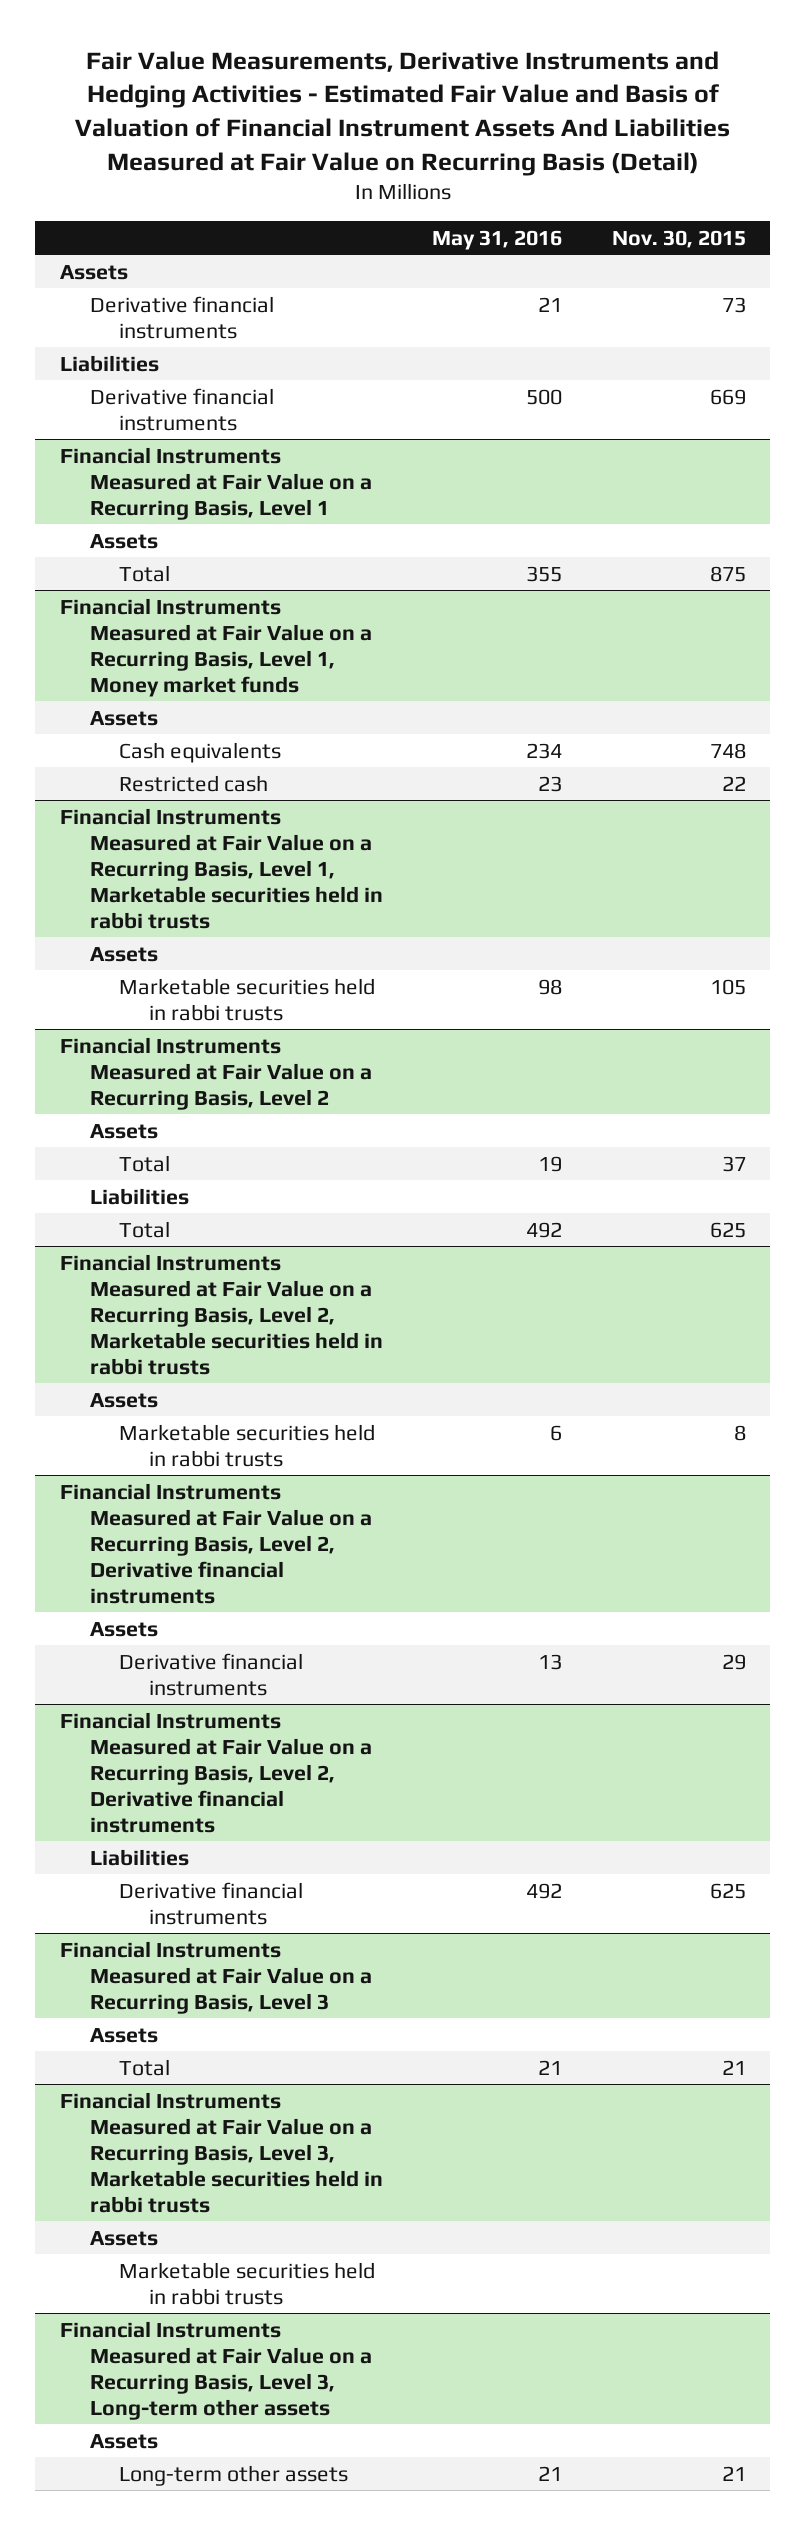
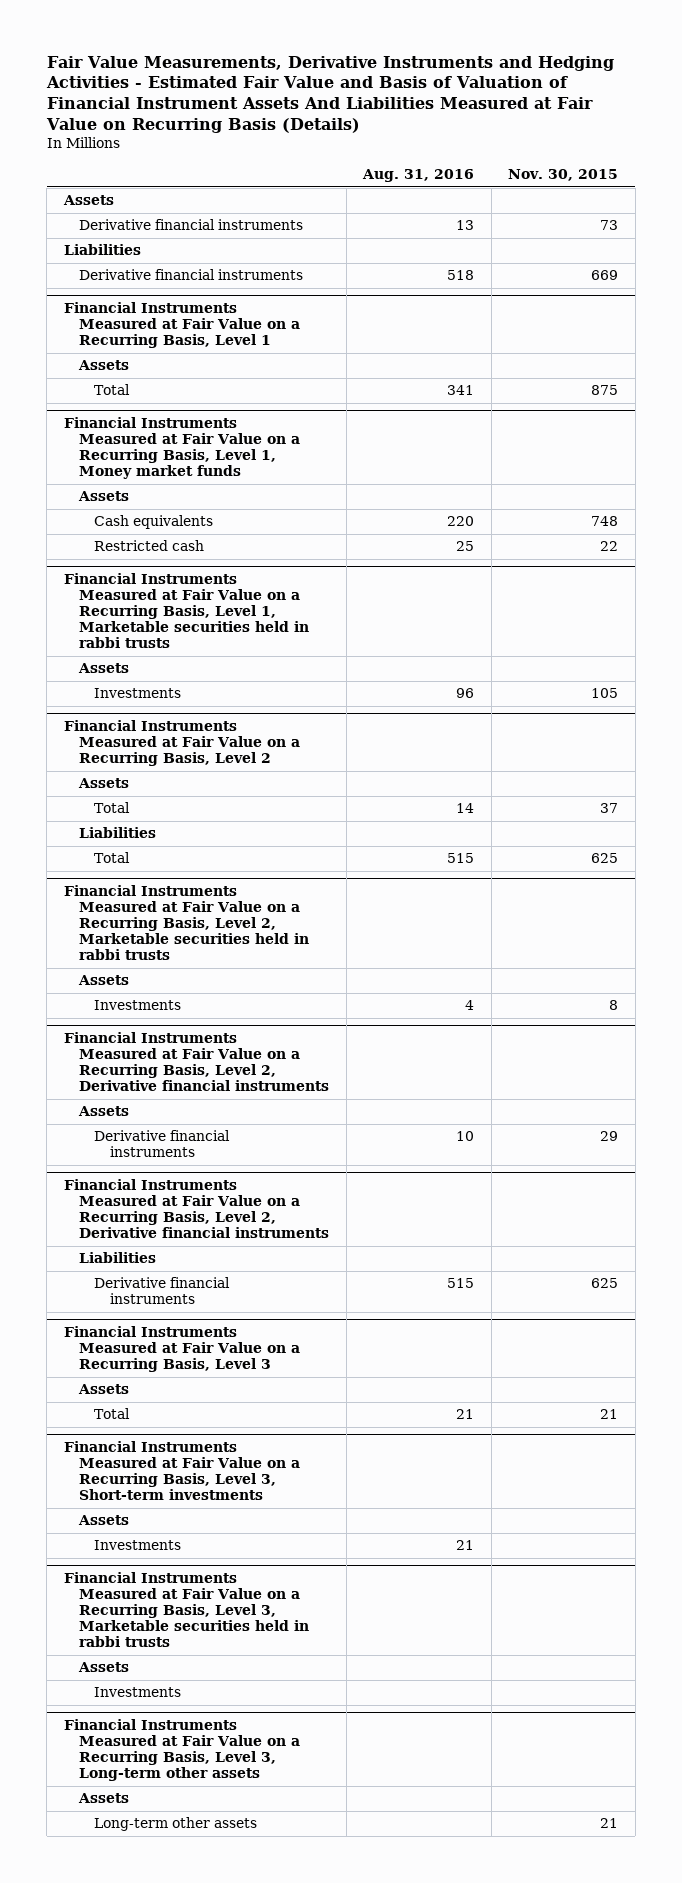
[74,50,730,177] Fair Value Measurements, Derivative Instruments and Hedging Activities - Estimated Fair Value and Basis of Valuation of Financial Instrument Assets And Liabilities Measured at Fair Value on Recurring Basis (Detail) -> [45,55,614,134] Fair Value Measurements, Derivative Instruments and Hedging Activities - Estimated Fair Value and Basis of Valuation of Financial Instrument Assets And Liabilities Measured at Fair Value on Recurring Basis (Details)
[432,229,563,250] May 31, 2016 -> none
none -> [362,169,475,183] Aug. 31, 2016
[119,977,376,1021] Marketable securities held in rabbi trusts -> [94,688,182,699] Investments
[119,1423,376,1467] Marketable securities held in rabbi trusts -> [94,1000,182,1011] Investments
none -> [63,1441,301,1501] Financial Instruments Measured at Fair Value on a Recurring Basis, Level 3, Short-term investments
none -> [78,1515,130,1526] Assets
none -> [94,1540,182,1551] Investments
[119,2261,376,2305] Marketable securities held in rabbi trusts -> [94,1687,182,1698] Investments

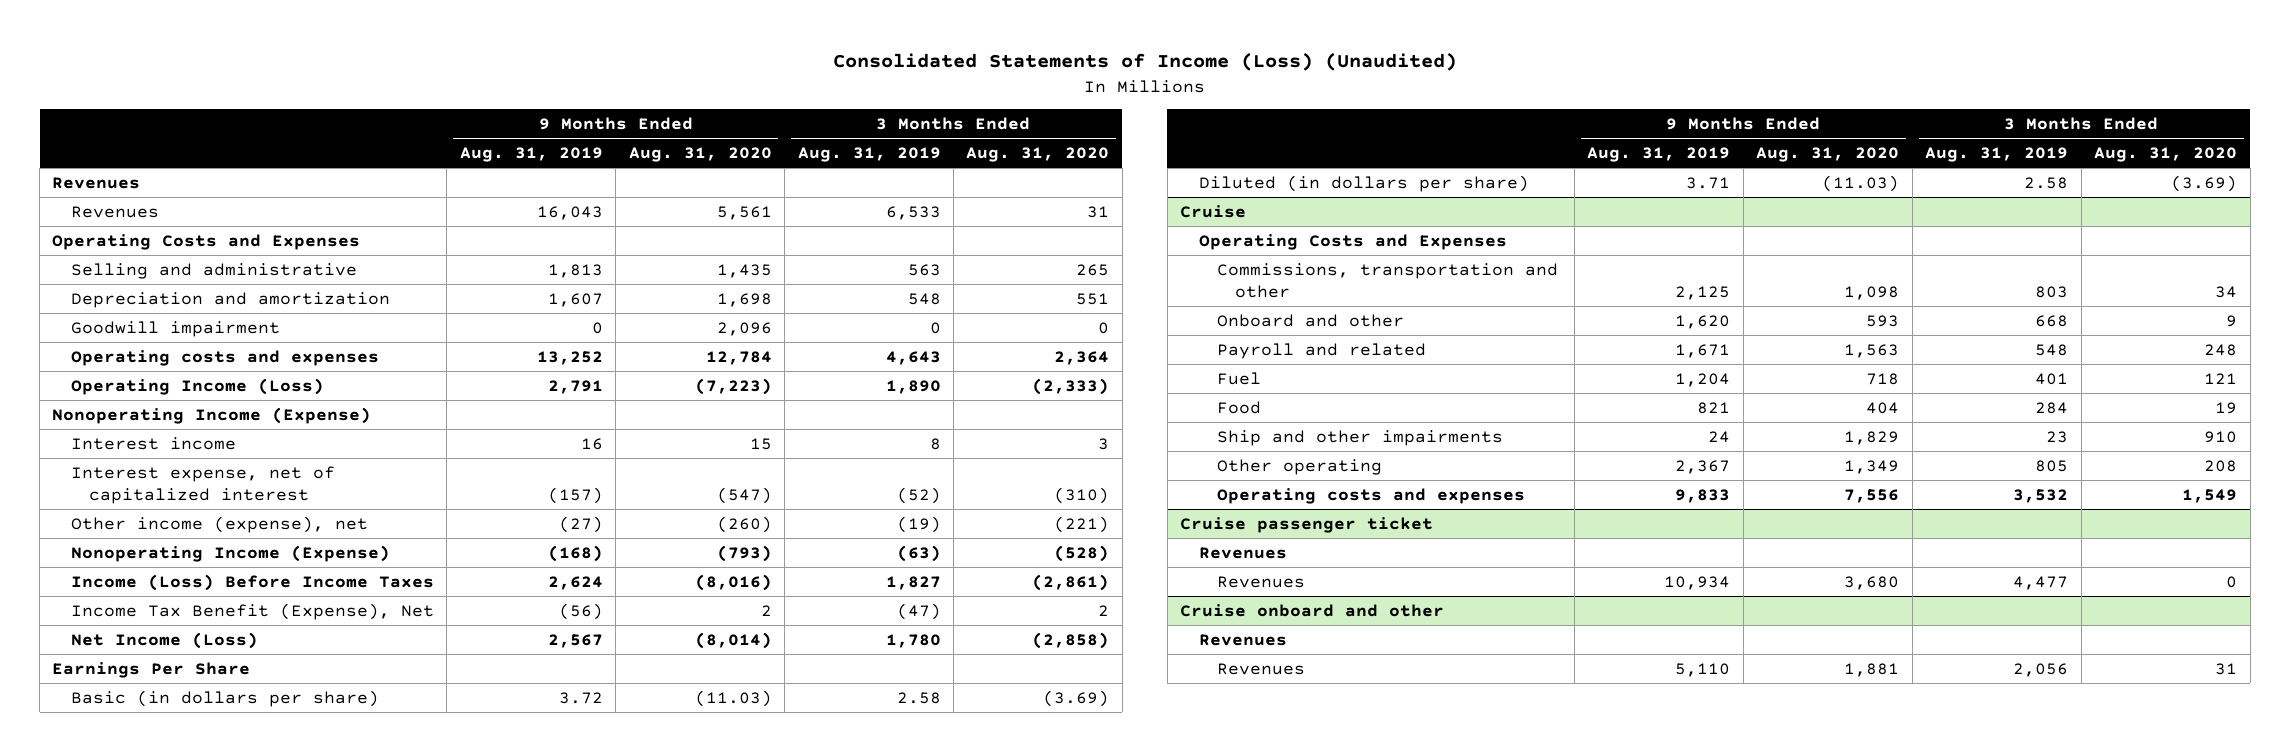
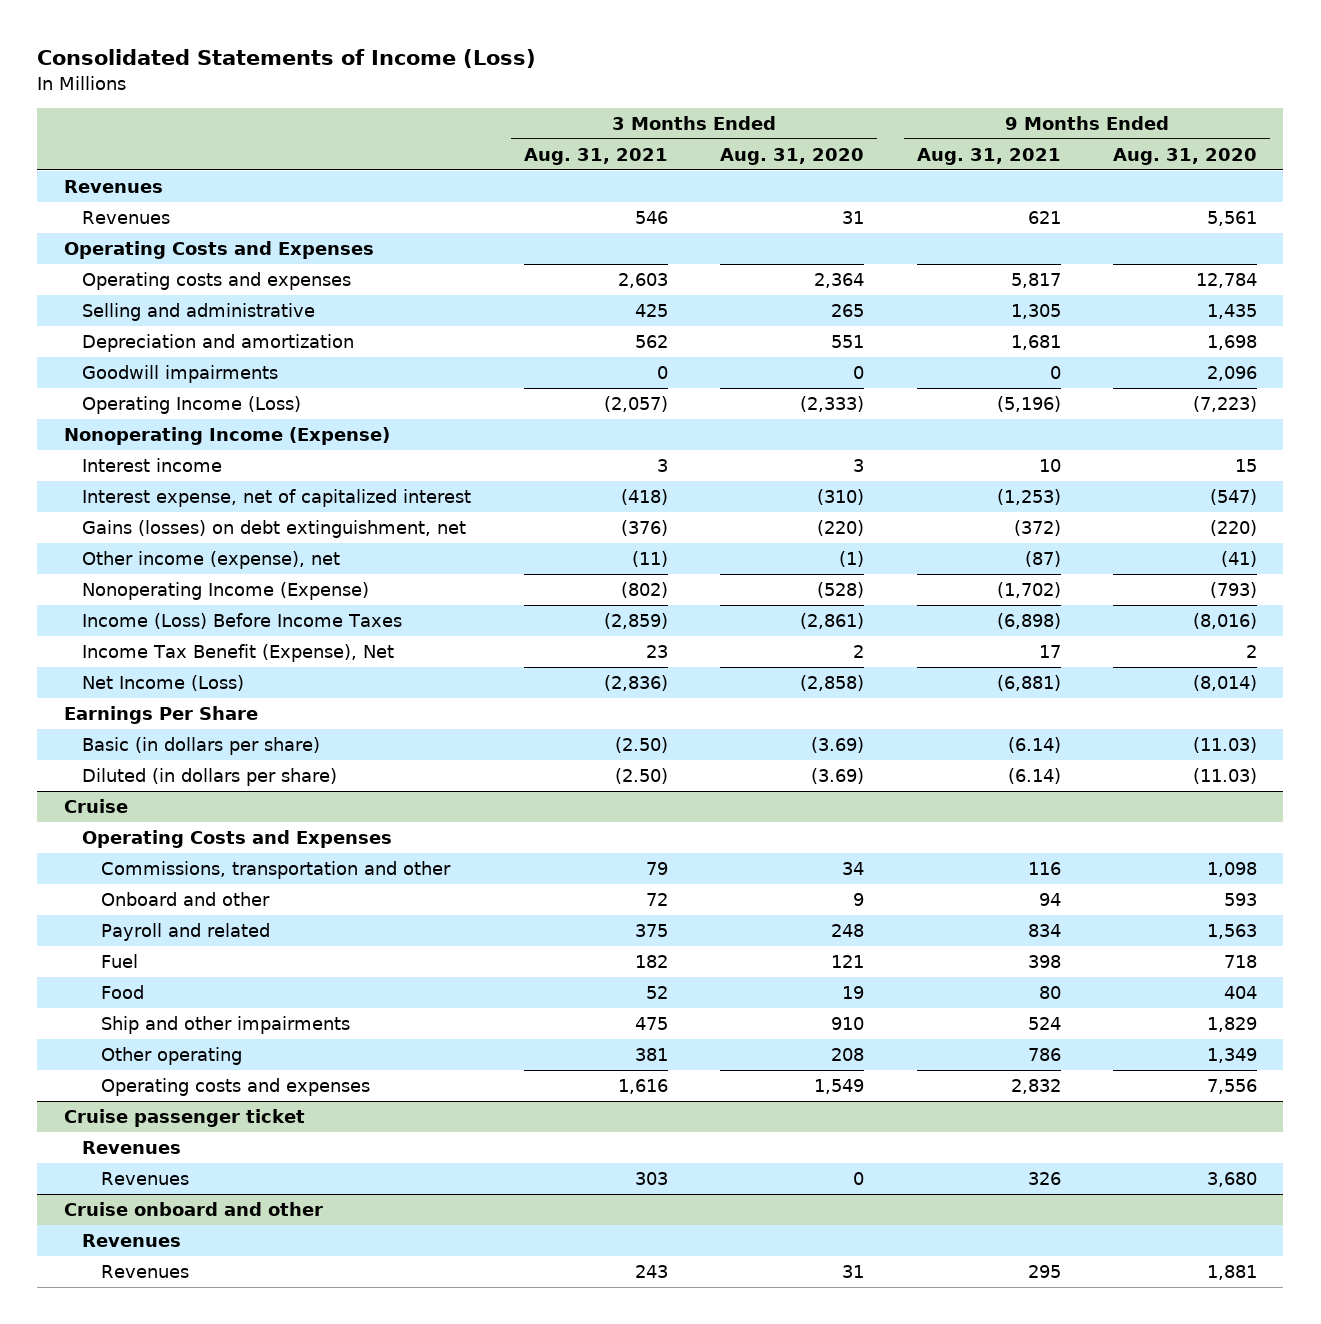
[832,53,1457,72] Consolidated Statements of Income (Loss) (Unaudited) -> [37,49,537,69] Consolidated Statements of Income (Loss)
[459,146,603,162] Aug. 31, 2019 -> none
[797,146,941,162] Aug. 31, 2019 -> none
none -> [523,147,668,165] Aug. 31, 2021
none -> [916,147,1061,165] Aug. 31, 2021
[70,349,379,366] Operating costs and expenses -> [82,272,352,291] Operating costs and expenses
[70,320,280,337] Goodwill impairment -> [82,365,279,384] Goodwill impairments
none -> [82,520,467,539] Gains (losses) on debt extinguishment, net
[716,515,772,533] (260) -> [1221,551,1258,568] (41)
[1054,515,1110,533] (221) -> [839,551,865,568] (1)

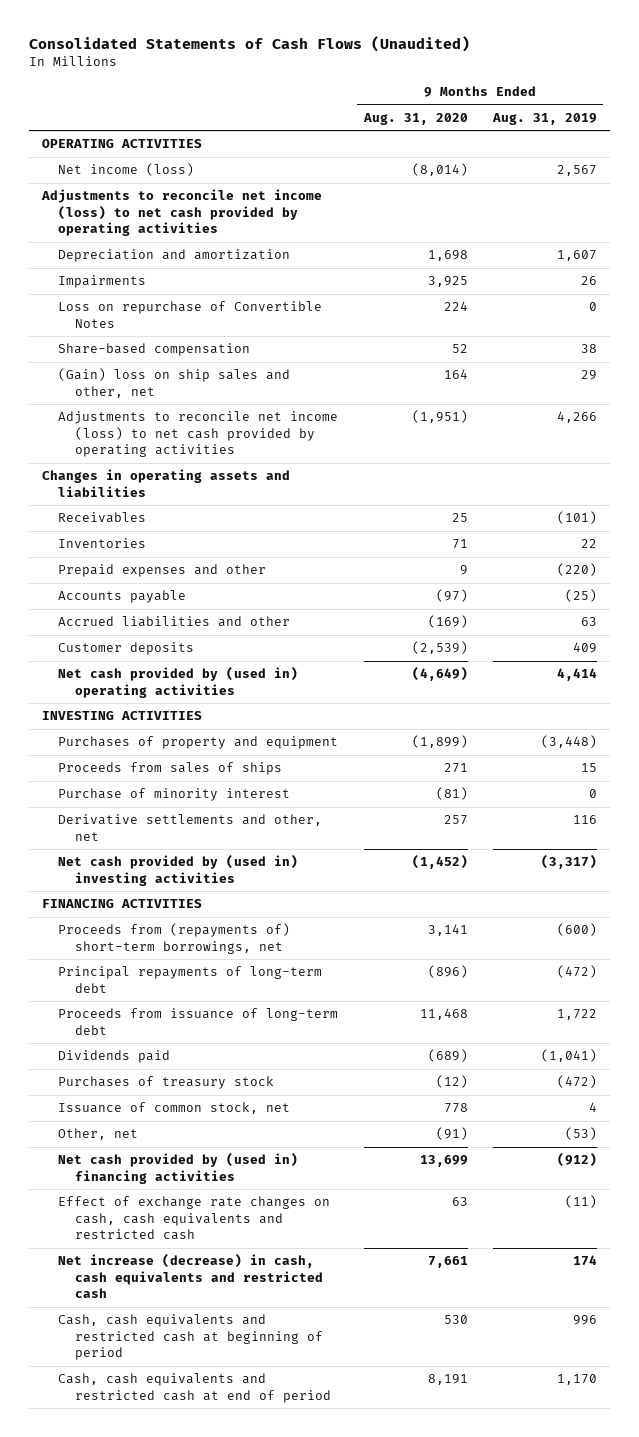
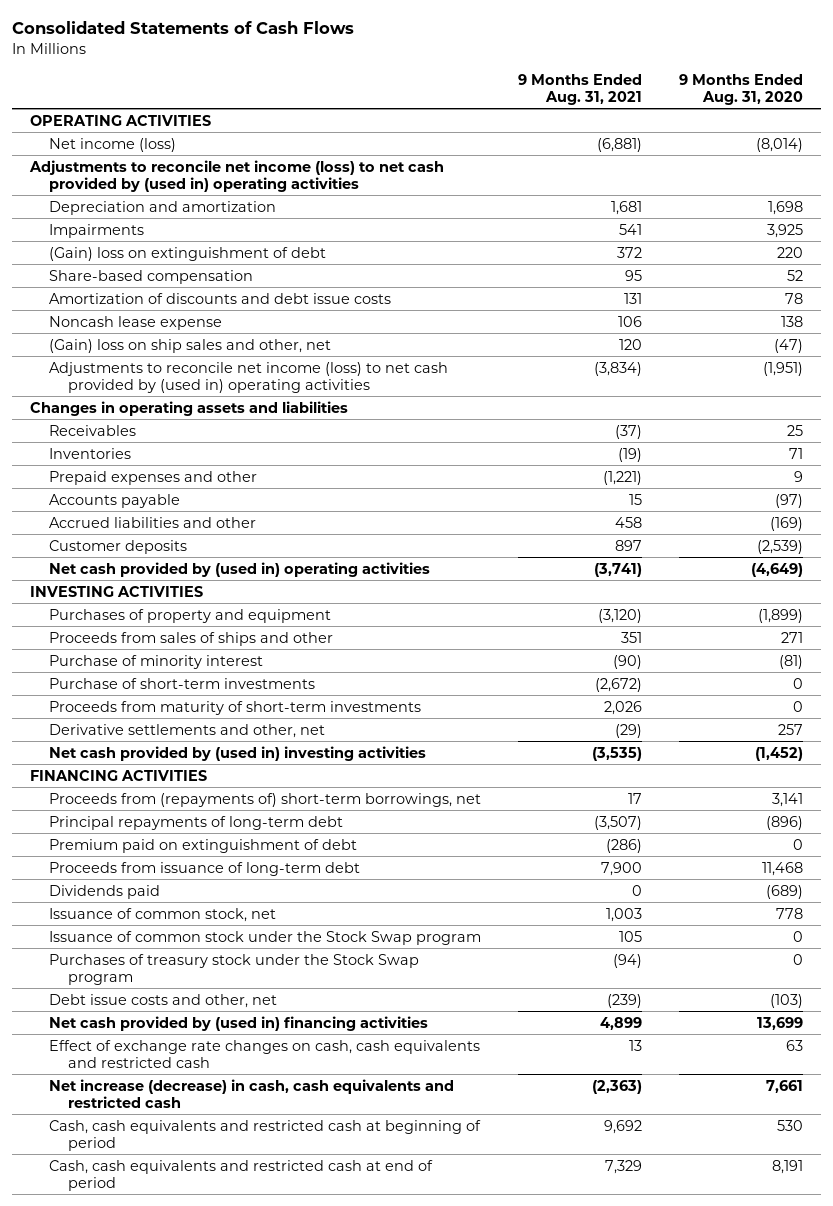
[29,35,471,52] Consolidated Statements of Cash Flows (Unaudited) -> [11,21,354,35] Consolidated Statements of Cash Flows
[491,112,597,125] Aug. 31, 2019 -> none
none -> [518,73,643,105] 9 Months Ended Aug. 31, 2021
[40,189,322,237] Adjustments to reconcile net income (loss) to net cash provided by operating activities -> [29,159,445,192] Adjustments to reconcile net income (loss) to net cash provided by (used in) operating activities
[58,301,323,328] Loss on repurchase of Convertible Notes -> [49,246,327,261] (Gain) loss on extinguishment of debt
[443,301,468,312] 224 -> [776,246,803,258] 220
none -> [49,292,392,304] Amortization of discounts and debt issue costs
none -> [49,315,223,330] Noncash lease expense
[443,369,468,380] 164 -> [773,338,803,353] (47)
[58,411,339,458] Adjustments to reconcile net income (loss) to net cash provided by operating activities -> [49,361,449,393] Adjustments to reconcile net income (loss) to net cash provided by (used in) operating activities
[58,762,283,776] Proceeds from sales of ships -> [49,631,334,646] Proceeds from sales of ships and other
none -> [49,677,316,689] Purchase of short-term investments
none -> [49,700,422,715] Proceeds from maturity of short-term investments
none -> [49,838,358,853] Premium paid on extinguishment of debt
[58,1076,275,1090] Purchases of treasury stock -> none
none -> [49,930,482,945] Issuance of common stock under the Stock Swap program
none -> [49,953,420,985] Purchases of treasury stock under the Stock Swap program
[58,1128,139,1141] Other, net -> [49,993,278,1008] Debt issue costs and other, net
[435,1127,468,1141] (91) -> [769,993,803,1008] (103)

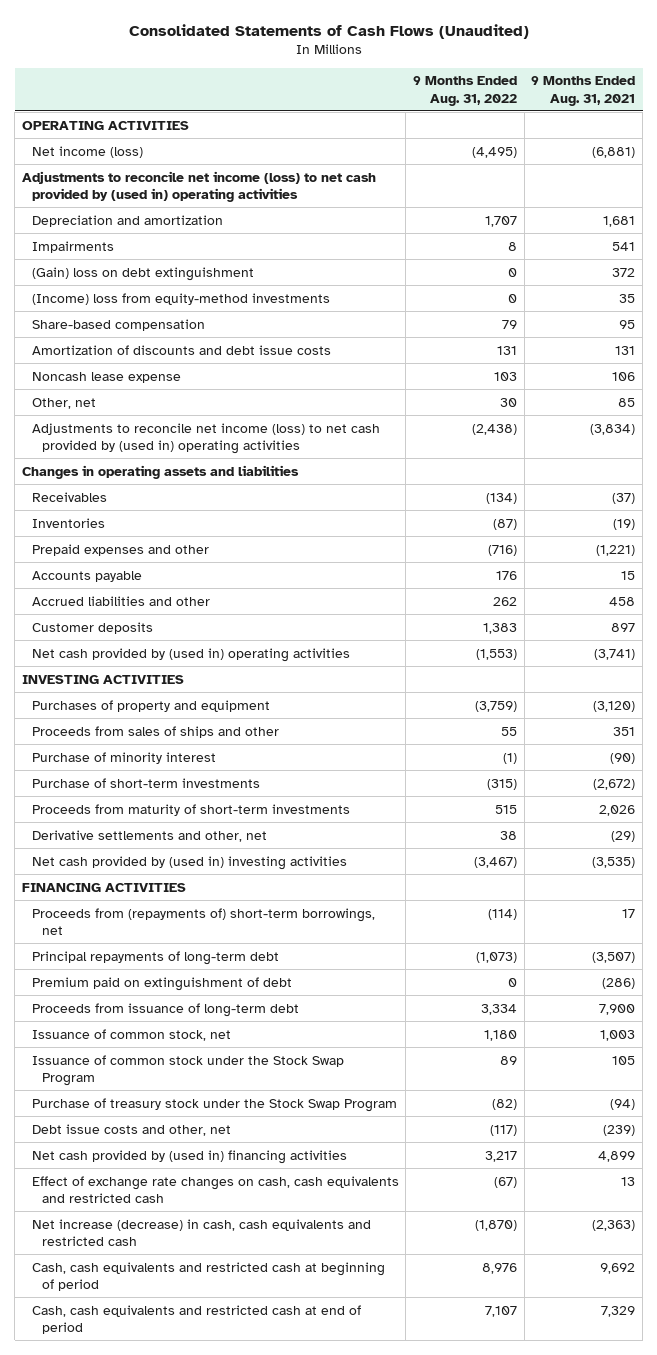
[11,21,354,35] Consolidated Statements of Cash Flows -> [128,23,529,39] Consolidated Statements of Cash Flows (Unaudited)
[678,73,803,105] 9 Months Ended Aug. 31, 2020 -> none
none -> [413,76,518,106] 9 Months Ended Aug. 31, 2022
[49,246,327,261] (Gain) loss on extinguishment of debt -> [31,266,254,281] (Gain) loss on debt extinguishment
none -> [31,292,330,305] (Income) loss from equity-method investments
[49,338,332,353] (Gain) loss on ship sales and other, net -> [31,397,96,409] Other, net
[619,338,643,350] 120 -> [618,397,636,407] 85
[49,884,161,899] Dividends paid -> none
[49,930,482,945] Issuance of common stock under the Stock Swap program -> [31,1054,344,1086] Issuance of common stock under the Stock Swap Program
[49,953,420,985] Purchases of treasury stock under the Stock Swap program -> [31,1097,397,1112] Purchase of treasury stock under the Stock Swap Program

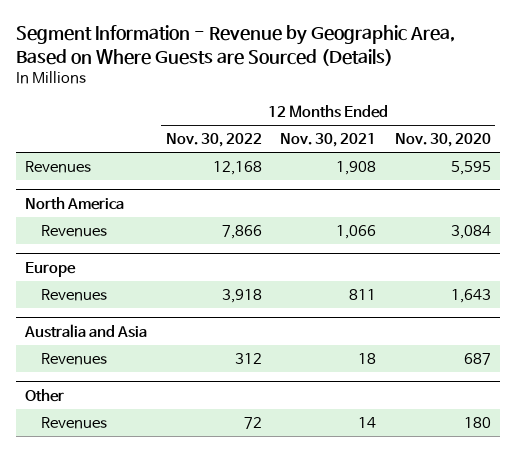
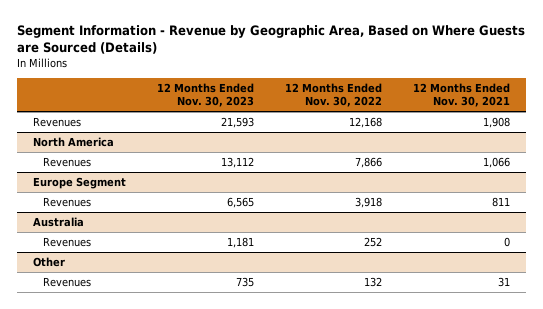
[394,133,491,148] Nov. 30, 2020 -> none
none -> [157,82,255,108] 12 Months Ended Nov. 30, 2023
[25,261,77,277] Europe -> [32,177,126,190] Europe Segment
[24,323,148,338] Australia and Asia -> none
none -> [32,217,84,228] Australia
[234,353,262,365] 312 -> [364,237,383,248] 252
[358,353,377,365] 18 -> [504,237,511,248] 0
[243,417,262,430] 72 -> [364,277,383,288] 132
[358,417,377,429] 14 -> [498,277,511,288] 31

